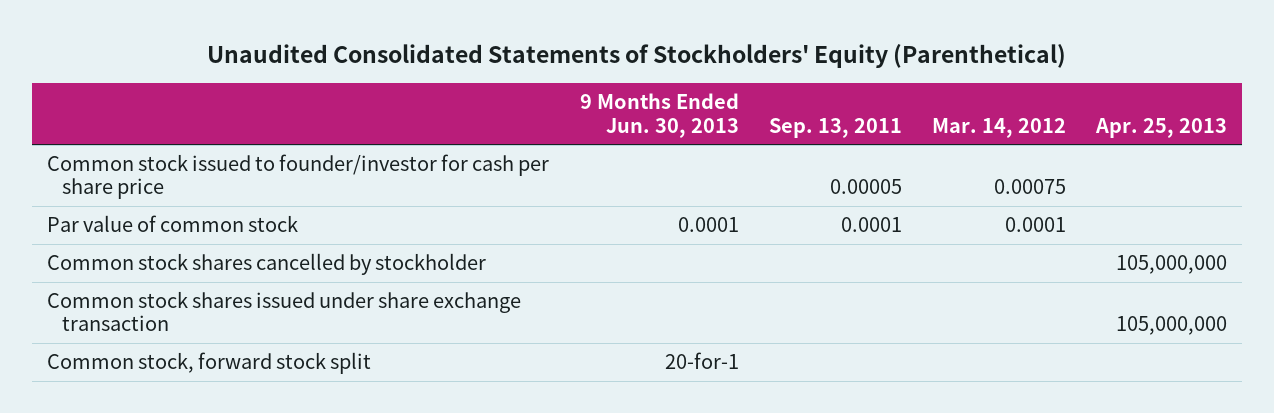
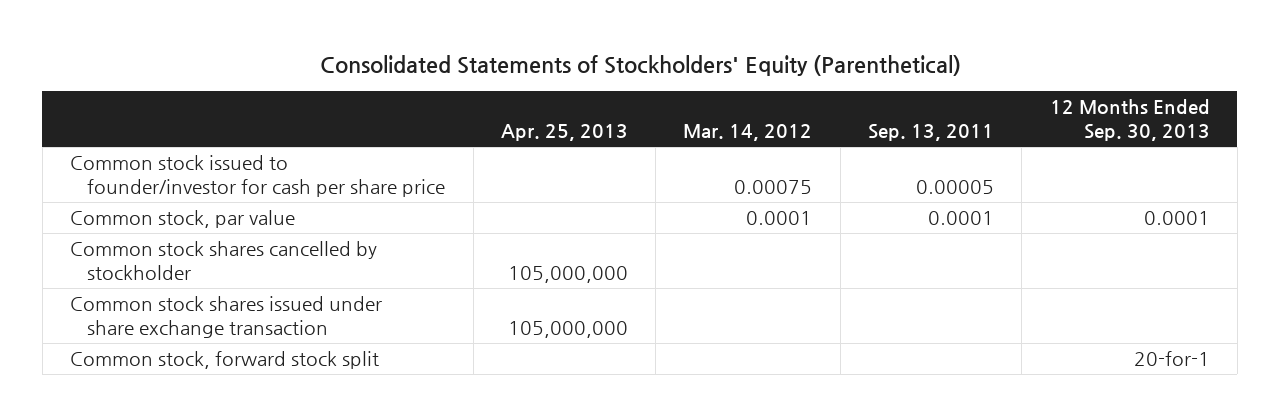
[207,44,1067,69] Unaudited Consolidated Statements of Stockholders' Equity (Parenthetical) -> [319,54,961,76] Consolidated Statements of Stockholders' Equity (Parenthetical)
[579,93,739,138] 9 Months Ended Jun. 30, 2013 -> none
none -> [1049,99,1210,142] 12 Months Ended Sep. 30, 2013
[47,215,299,233] Par value of common stock -> [69,210,295,229] Common stock, par value

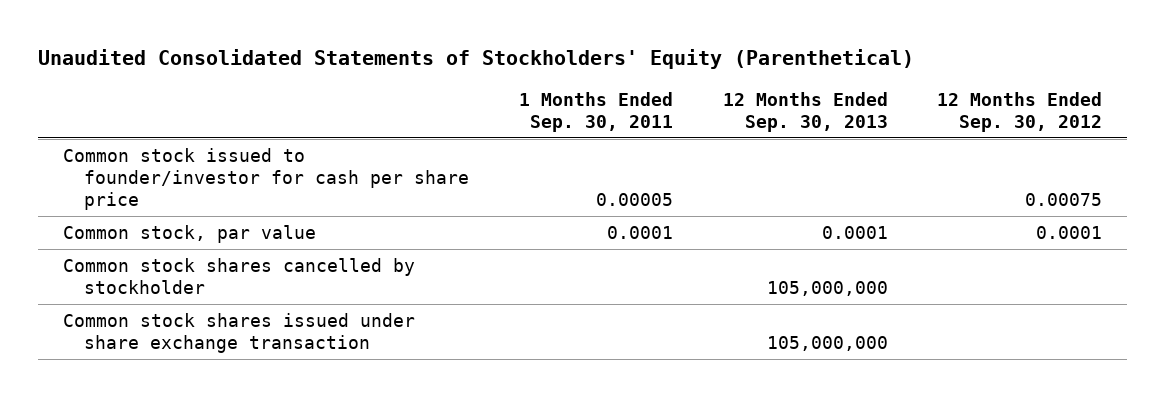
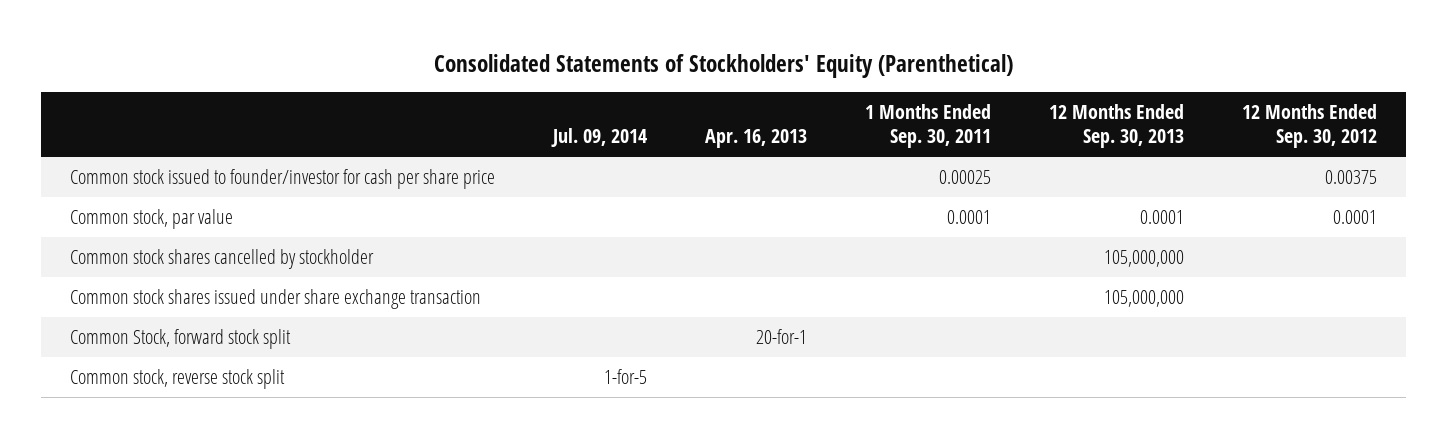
[38,49,915,70] Unaudited Consolidated Statements of Stockholders' Equity (Parenthetical) -> [433,53,1013,78] Consolidated Statements of Stockholders' Equity (Parenthetical)
none -> [551,128,648,148] Jul. 09, 2014
none -> [705,129,808,149] Apr. 16, 2013
[595,192,673,206] 0.00005 -> [939,170,992,185] 0.00025
[1025,192,1103,206] 0.00075 -> [1325,170,1378,185] 0.00375
none -> [70,329,292,350] Common Stock, forward stock split
none -> [70,369,286,390] Common stock, reverse stock split

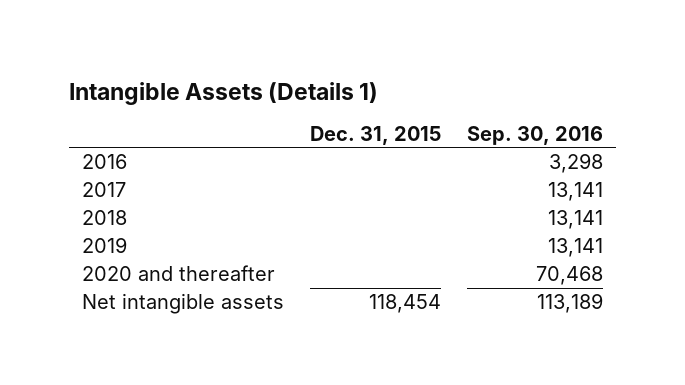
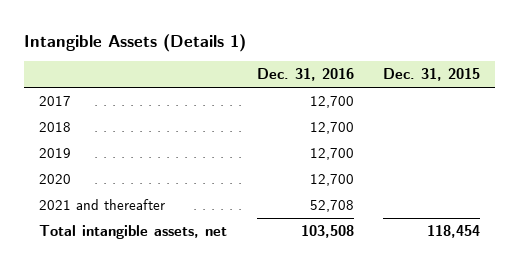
[467,125,604,145] Sep. 30, 2016 -> none
none -> [256,68,354,82] Dec. 31, 2016
[82,154,128,170] 2016 -> none
none -> [39,174,72,185] 2020
[82,265,276,282] 2020 and thereafter -> [39,199,166,211] 2021 and thereafter
[82,293,285,315] Net intangible assets -> [39,225,228,240] Total intangible assets, net

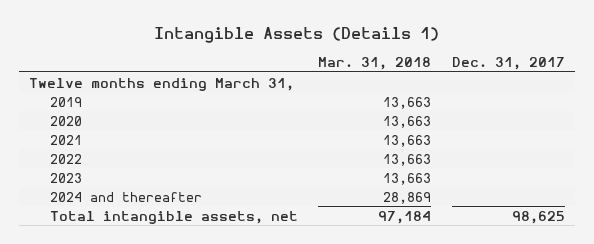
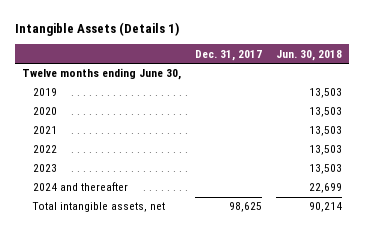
[318,56,432,70] Mar. 31, 2018 -> none
none -> [276,49,343,61] Jun. 30, 2018
[29,77,295,91] Twelve months ending March 31, -> [22,68,182,81] Twelve months ending June 30,

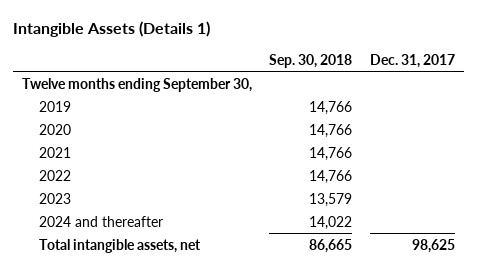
[276,49,343,61] Jun. 30, 2018 -> none
none -> [269,53,353,68] Sep. 30, 2018
[22,68,182,81] Twelve months ending June 30, -> [21,77,252,92] Twelve months ending September 30,

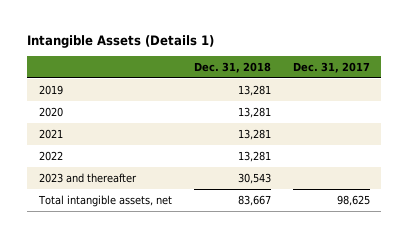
[269,53,353,68] Sep. 30, 2018 -> none
none -> [193,61,271,73] Dec. 31, 2018
[21,77,252,92] Twelve months ending September 30, -> none
[39,192,72,204] 2023 -> none
[39,215,164,227] 2024 and thereafter -> [38,172,137,183] 2023 and thereafter

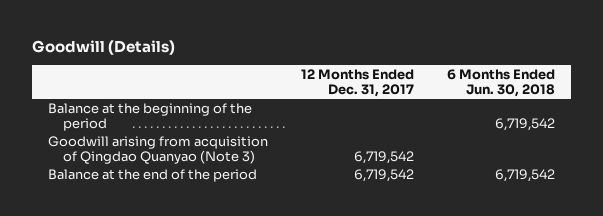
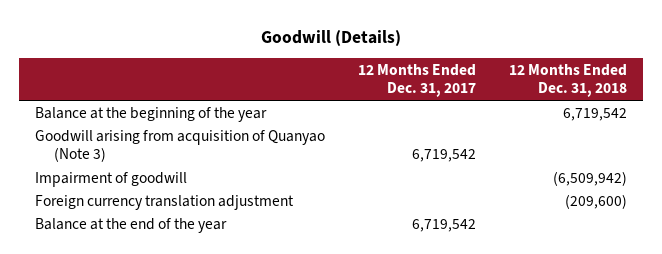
[446,68,555,97] 6 Months Ended Jun. 30, 2018 -> none
none -> [508,63,627,98] 12 Months Ended Dec. 31, 2018
[48,102,253,131] Balance at the beginning of the period -> [35,106,268,122] Balance at the beginning of the year
[48,135,269,164] Goodwill arising from acquisition of Qingdao Quanyao (Note 3) -> [35,129,326,163] Goodwill arising from acquisition of Quanyao (Note 3)
none -> [35,171,188,187] Impairment of goodwill
none -> [35,194,295,210] Foreign currency translation adjustment
[48,168,258,182] Balance at the end of the period -> [35,217,228,233] Balance at the end of the year

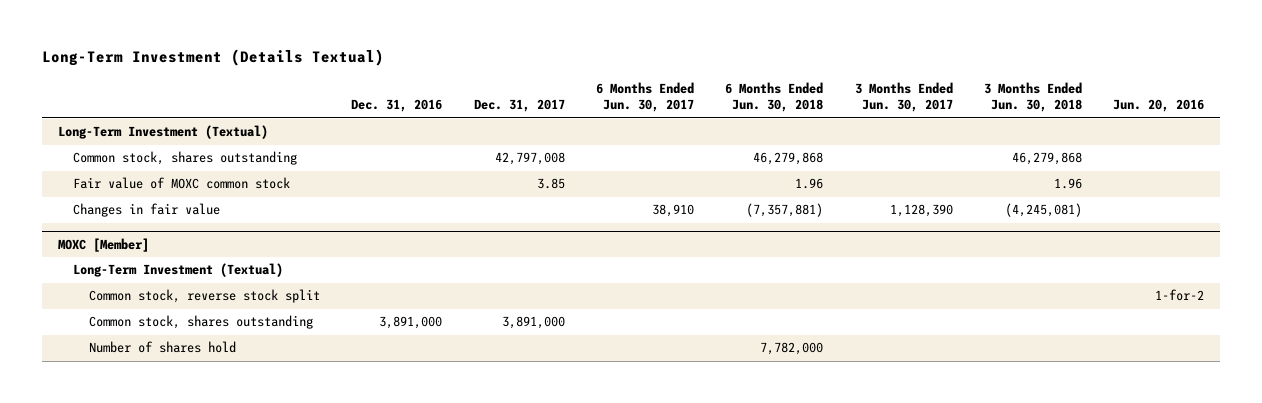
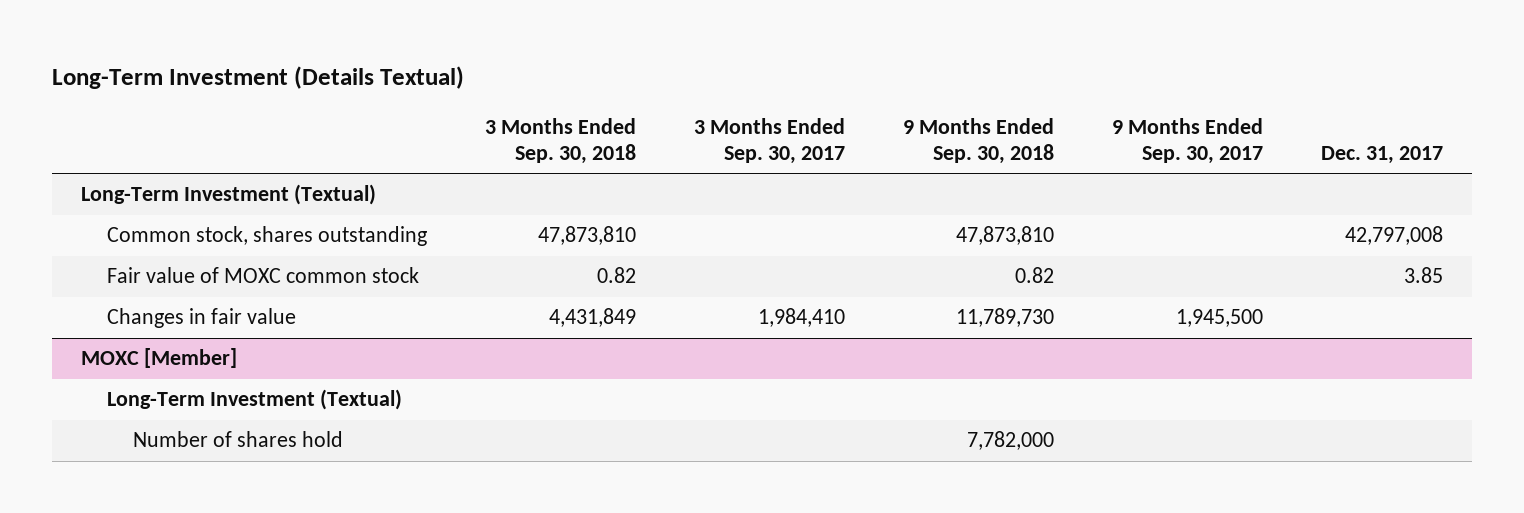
[351,99,443,113] Dec. 31, 2016 -> none
[595,81,694,113] 6 Months Ended Jun. 30, 2017 -> none
[725,81,824,113] 6 Months Ended Jun. 30, 2018 -> none
[854,81,953,113] 3 Months Ended Jun. 30, 2017 -> none
[983,81,1082,113] 3 Months Ended Jun. 30, 2018 -> none
[1113,99,1205,113] Jun. 20, 2016 -> none
none -> [485,118,637,164] 3 Months Ended Sep. 30, 2018
none -> [694,118,846,164] 3 Months Ended Sep. 30, 2017
none -> [903,118,1055,164] 9 Months Ended Sep. 30, 2018
none -> [1112,118,1264,164] 9 Months Ended Sep. 30, 2017
[88,289,320,304] Common stock, reverse stock split -> none
[88,315,313,330] Common stock, shares outstanding -> none

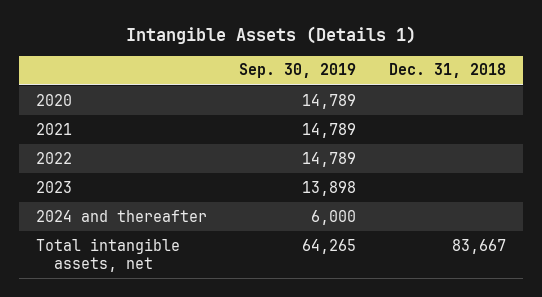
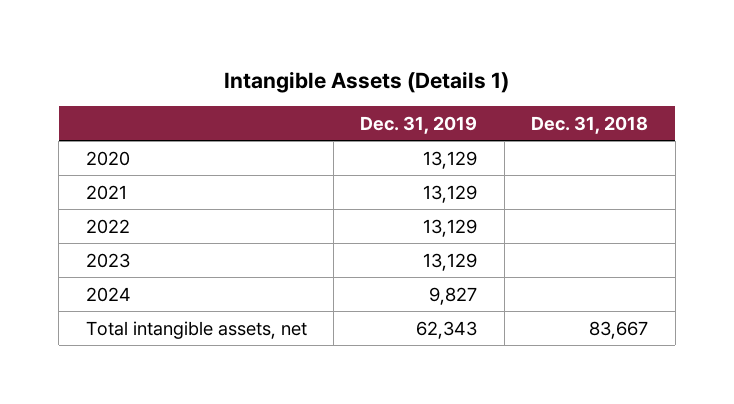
[239,63,357,79] Sep. 30, 2019 -> none
none -> [360,115,478,134] Dec. 31, 2019
[35,209,207,222] 2024 and thereafter -> [85,286,131,302] 2024

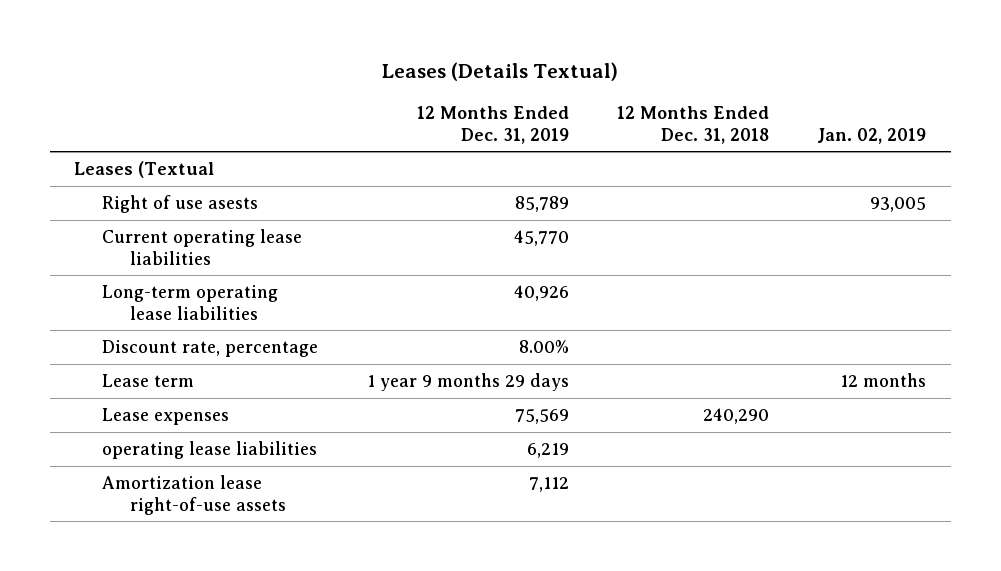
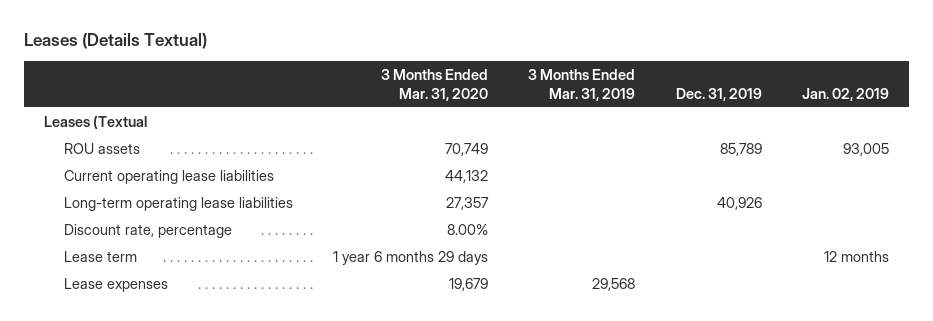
[416,106,569,144] 12 Months Ended Dec. 31, 2019 -> none
[616,106,769,144] 12 Months Ended Dec. 31, 2018 -> none
none -> [381,68,489,101] 3 Months Ended Mar. 31, 2020
none -> [528,68,636,101] 3 Months Ended Mar. 31, 2019
none -> [675,87,762,101] Dec. 31, 2019
[102,195,259,214] Right of use asests -> [63,142,140,154] ROU assets
[102,441,318,460] operating lease liabilities -> none
[102,475,287,515] Amortization lease right-of-use assets -> none

